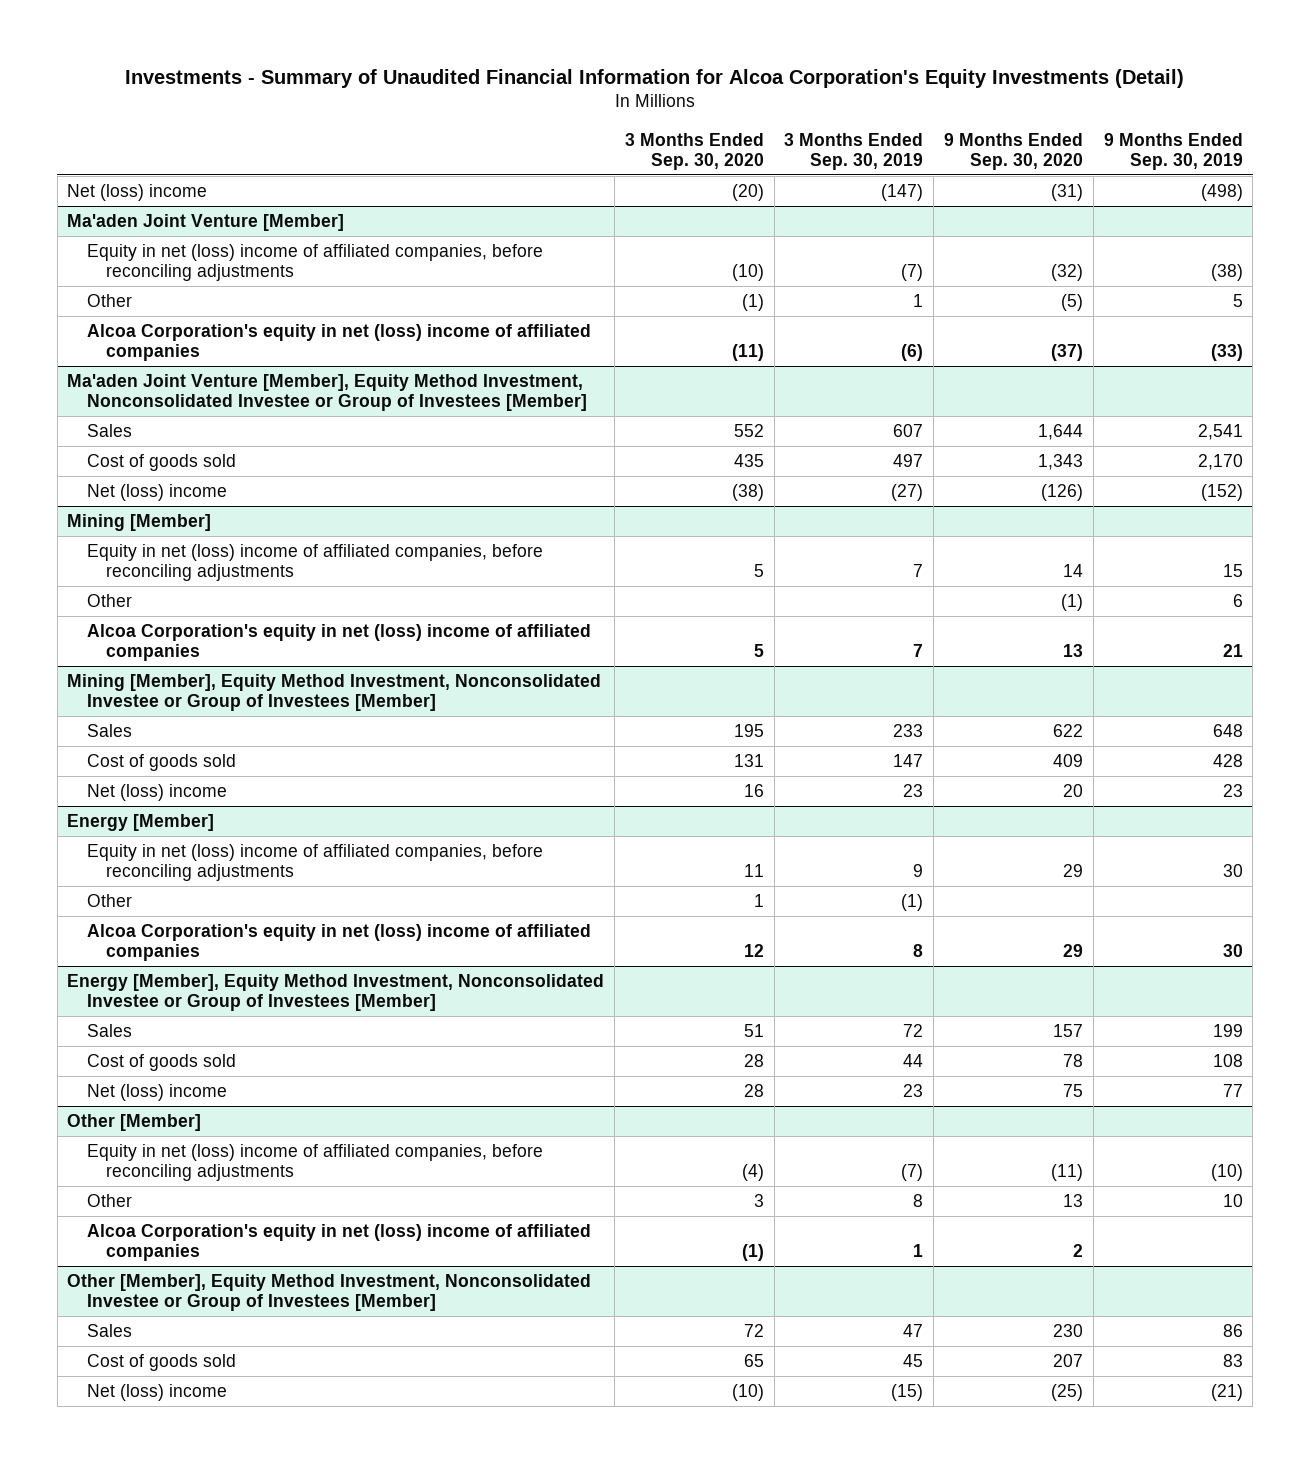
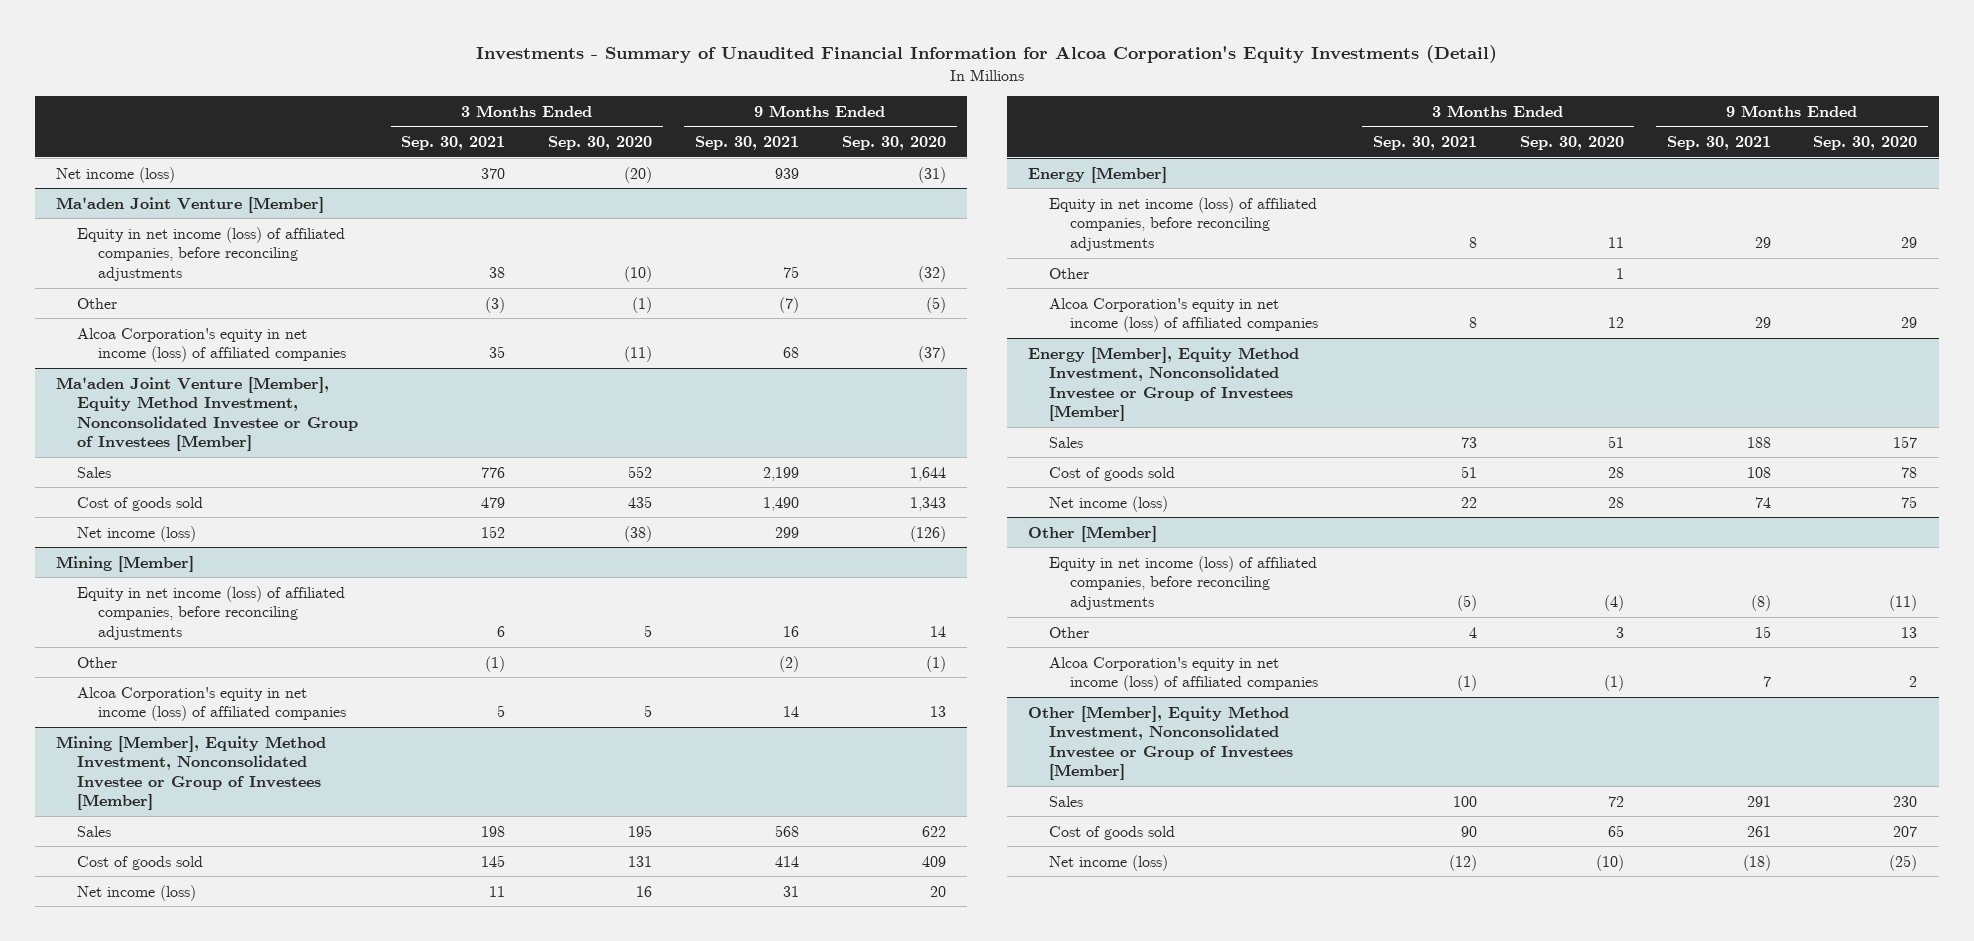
[784,132,924,170] 3 Months Ended Sep. 30, 2019 -> none
[1103,132,1243,170] 9 Months Ended Sep. 30, 2019 -> none
none -> [401,136,506,151] Sep. 30, 2021
none -> [695,136,800,151] Sep. 30, 2021
[67,183,208,201] Net (loss) income -> [56,166,176,183] Net income (loss)
[86,243,543,281] Equity in net (loss) income of affiliated companies, before reconciling adjustments -> [77,226,346,281] Equity in net income (loss) of affiliated companies, before reconciling adjustments
[86,323,591,361] Alcoa Corporation's equity in net (loss) income of affiliated companies -> [77,327,347,363] Alcoa Corporation's equity in net income (loss) of affiliated companies
[86,483,227,501] Net (loss) income -> [77,525,197,542] Net income (loss)
[86,543,543,581] Equity in net (loss) income of affiliated companies, before reconciling adjustments -> [77,585,346,640] Equity in net income (loss) of affiliated companies, before reconciling adjustments
[86,623,591,661] Alcoa Corporation's equity in net (loss) income of affiliated companies -> [77,686,347,722] Alcoa Corporation's equity in net income (loss) of affiliated companies
[86,783,227,801] Net (loss) income -> [77,884,197,901] Net income (loss)
[86,843,543,881] Equity in net (loss) income of affiliated companies, before reconciling adjustments -> [1048,196,1317,251] Equity in net income (loss) of affiliated companies, before reconciling adjustments
[86,923,591,961] Alcoa Corporation's equity in net (loss) income of affiliated companies -> [1048,297,1318,333] Alcoa Corporation's equity in net income (loss) of affiliated companies
[86,1083,227,1101] Net (loss) income -> [1048,495,1168,512] Net income (loss)
[86,1143,543,1181] Equity in net (loss) income of affiliated companies, before reconciling adjustments -> [1048,555,1317,610] Equity in net income (loss) of affiliated companies, before reconciling adjustments
[86,1223,591,1261] Alcoa Corporation's equity in net (loss) income of affiliated companies -> [1048,656,1318,692] Alcoa Corporation's equity in net income (loss) of affiliated companies
[86,1383,227,1401] Net (loss) income -> [1048,854,1168,871] Net income (loss)

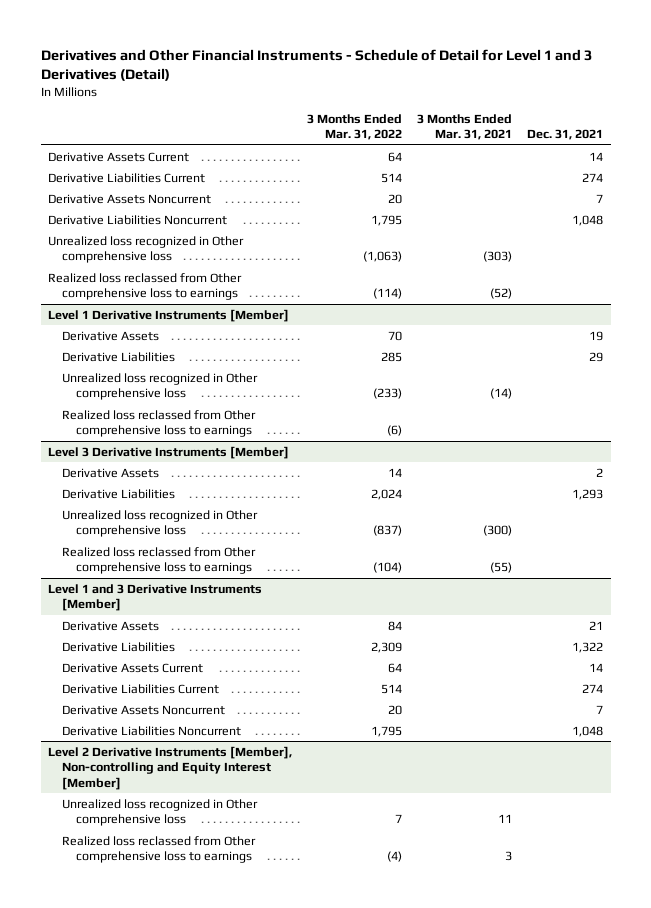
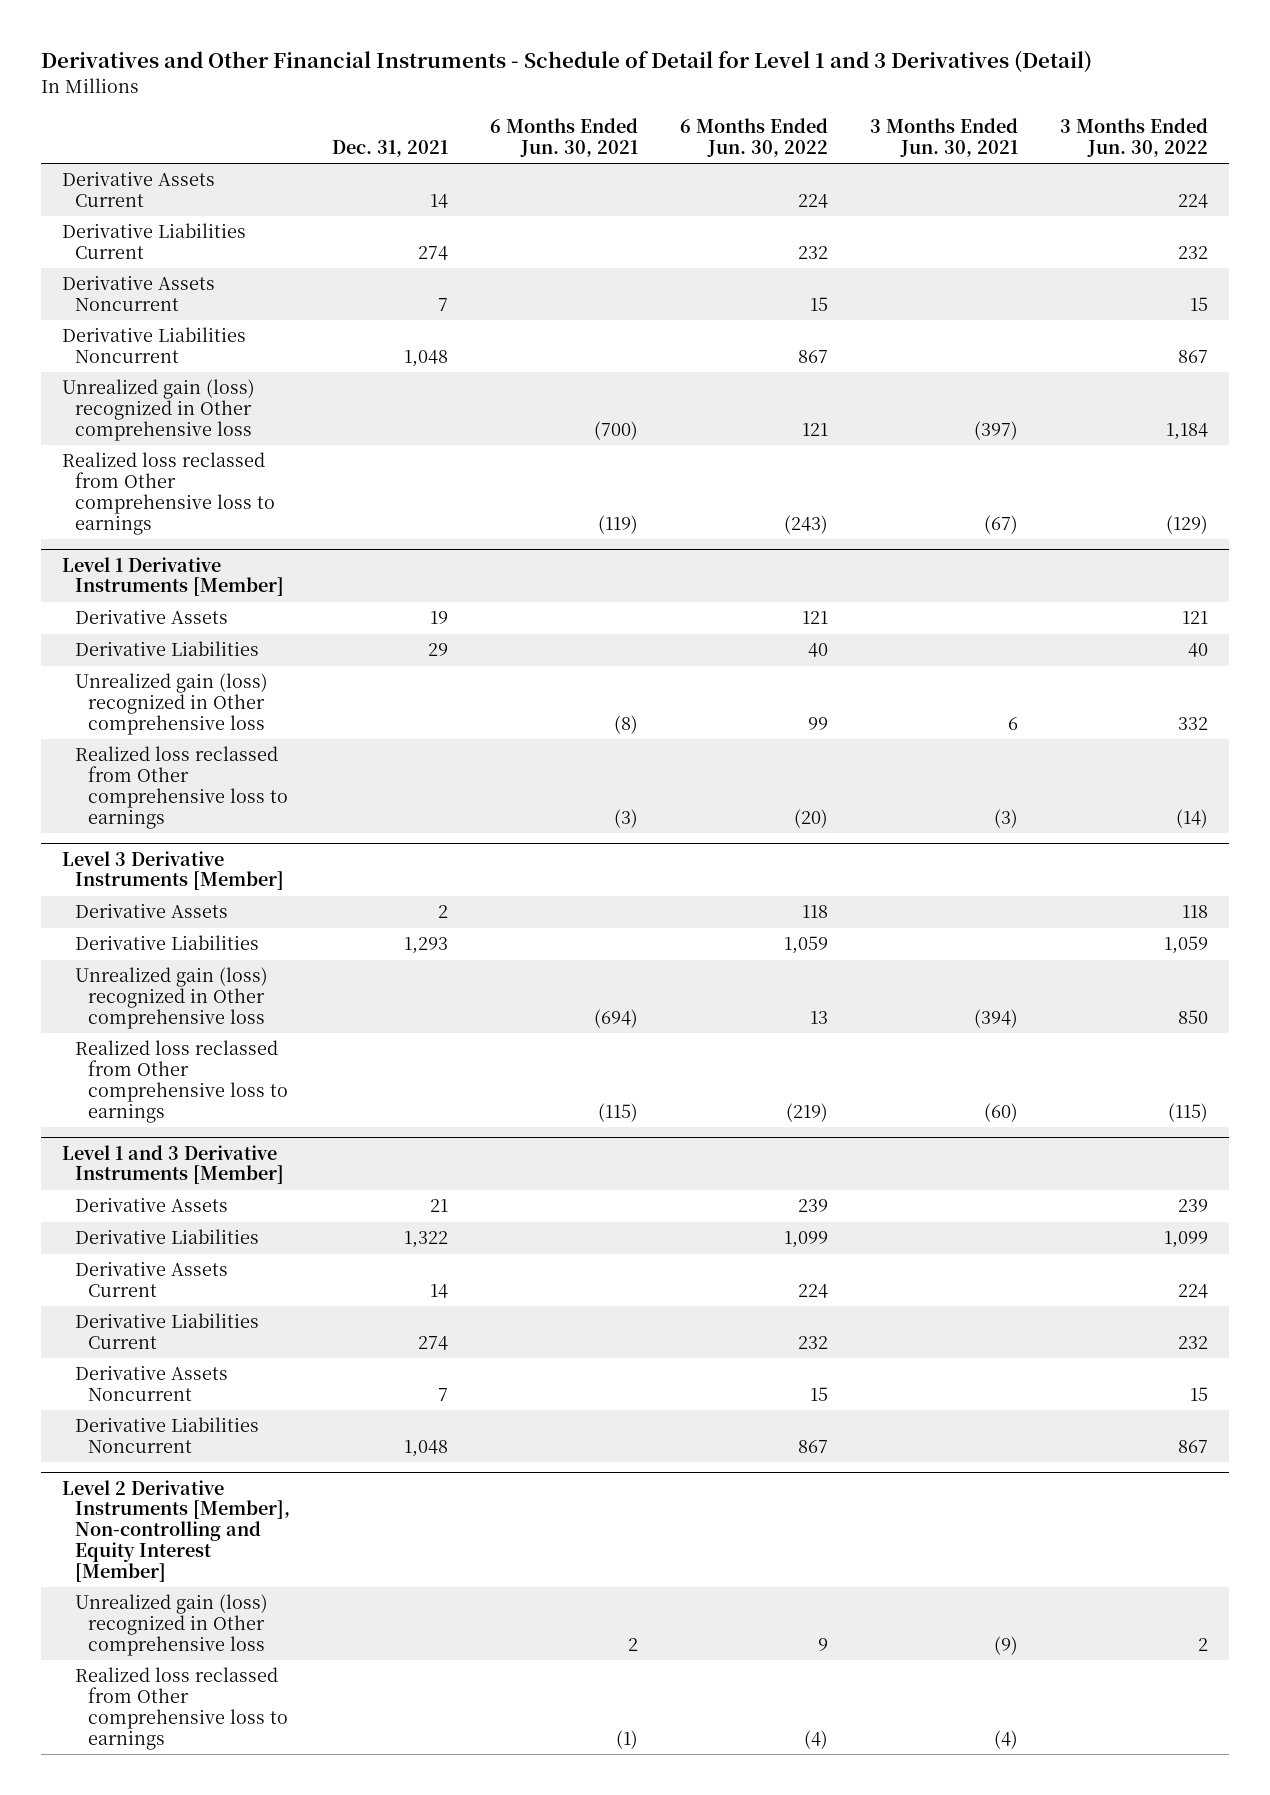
[307,113,403,141] 3 Months Ended Mar. 31, 2022 -> none
[417,113,513,141] 3 Months Ended Mar. 31, 2021 -> none
none -> [489,118,638,157] 6 Months Ended Jun. 30, 2021
none -> [679,118,828,157] 6 Months Ended Jun. 30, 2022
none -> [869,118,1018,157] 3 Months Ended Jun. 30, 2021
none -> [1059,118,1208,157] 3 Months Ended Jun. 30, 2022
[48,235,245,264] Unrealized loss recognized in Other comprehensive loss -> [61,379,255,441] Unrealized gain (loss) recognized in Other comprehensive loss
[61,372,258,401] Unrealized loss recognized in Other comprehensive loss -> [74,673,268,735] Unrealized gain (loss) recognized in Other comprehensive loss
[61,509,258,538] Unrealized loss recognized in Other comprehensive loss -> [74,967,268,1029] Unrealized gain (loss) recognized in Other comprehensive loss
[61,798,258,827] Unrealized loss recognized in Other comprehensive loss -> [74,1594,268,1656] Unrealized gain (loss) recognized in Other comprehensive loss

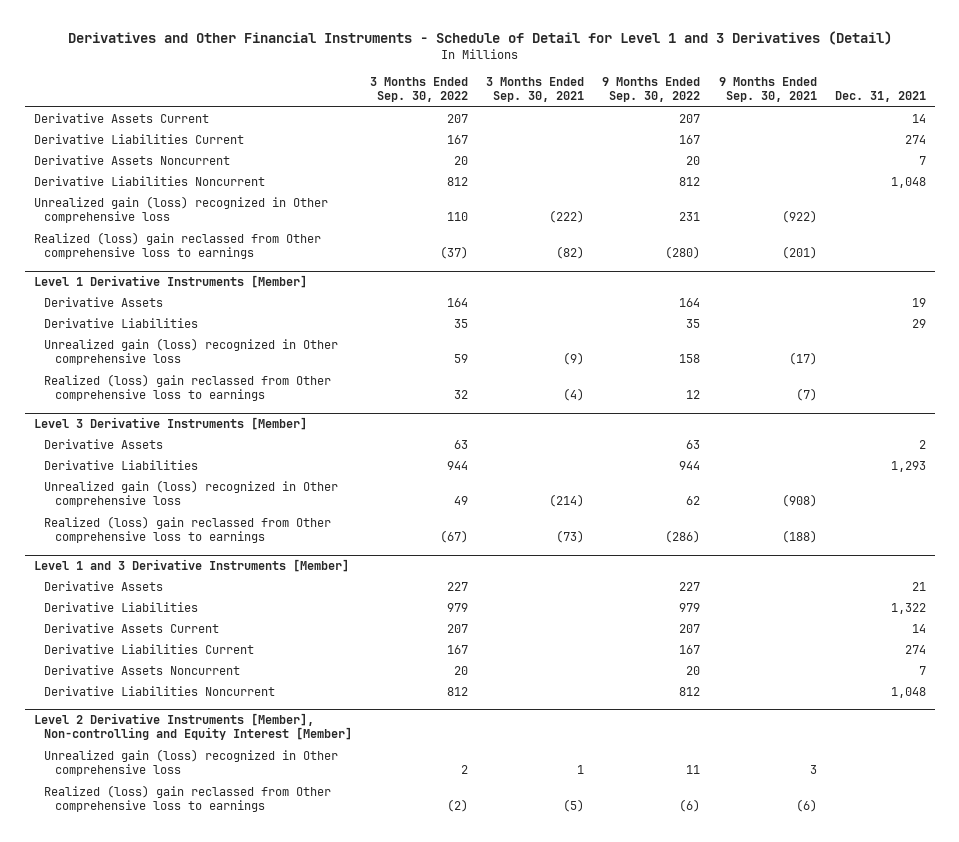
[489,118,638,157] 6 Months Ended Jun. 30, 2021 -> none
[679,118,828,157] 6 Months Ended Jun. 30, 2022 -> none
[869,118,1018,157] 3 Months Ended Jun. 30, 2021 -> none
[1059,118,1208,157] 3 Months Ended Jun. 30, 2022 -> none
none -> [370,77,469,103] 3 Months Ended Sep. 30, 2022
none -> [486,77,585,103] 3 Months Ended Sep. 30, 2021
none -> [602,77,701,103] 9 Months Ended Sep. 30, 2022
none -> [718,77,817,103] 9 Months Ended Sep. 30, 2021
[61,452,275,535] Realized loss reclassed from Other comprehensive loss to earnings -> [33,232,321,260] Realized (loss) gain reclassed from Other comprehensive loss to earnings
[74,746,288,829] Realized loss reclassed from Other comprehensive loss to earnings -> [44,374,332,402] Realized (loss) gain reclassed from Other comprehensive loss to earnings
[74,1040,288,1123] Realized loss reclassed from Other comprehensive loss to earnings -> [44,516,332,544] Realized (loss) gain reclassed from Other comprehensive loss to earnings
[74,1667,288,1750] Realized loss reclassed from Other comprehensive loss to earnings -> [44,785,332,813] Realized (loss) gain reclassed from Other comprehensive loss to earnings

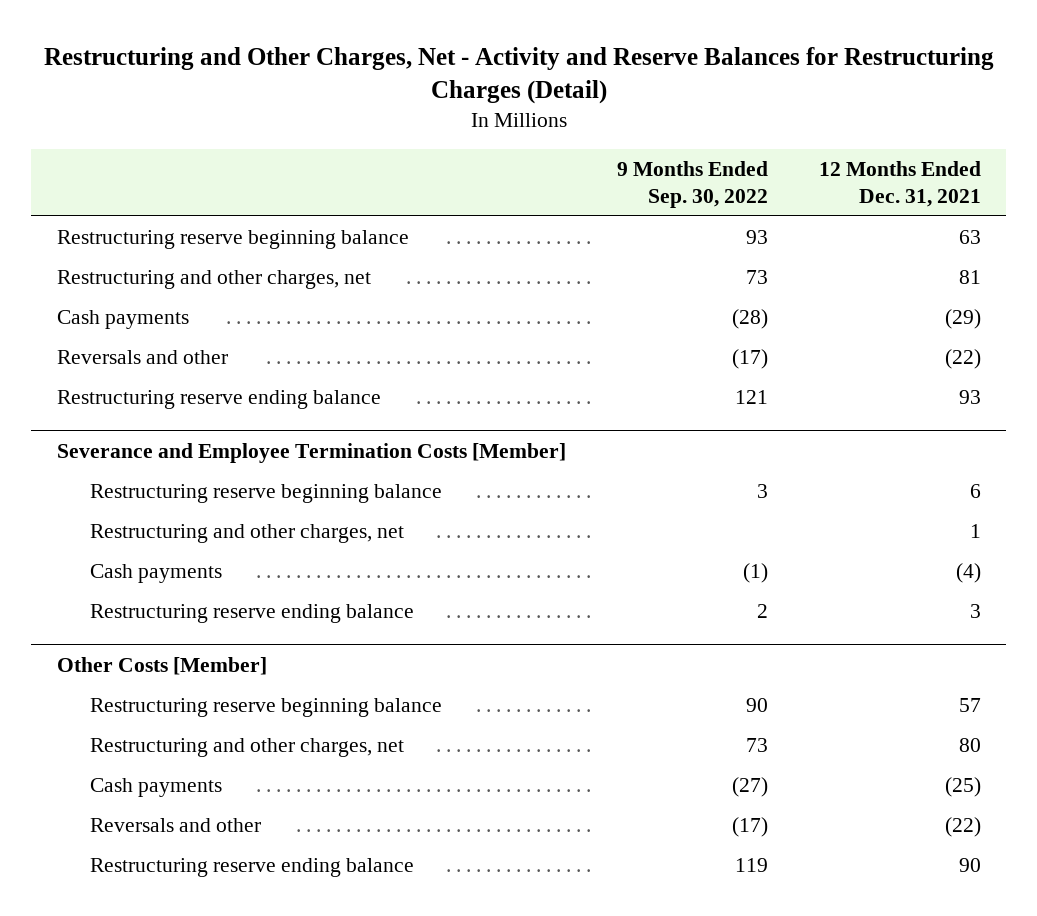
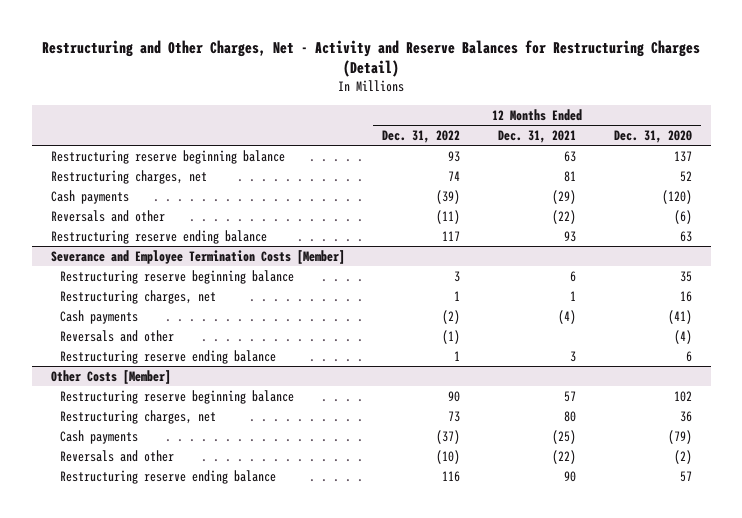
[616,160,768,209] 9 Months Ended Sep. 30, 2022 -> none
none -> [382,129,461,143] Dec. 31, 2022
none -> [613,129,692,143] Dec. 31, 2020
[56,270,371,290] Restructuring and other charges, net -> [50,169,207,184] Restructuring charges, net
[89,524,404,544] Restructuring and other charges, net -> [60,289,217,304] Restructuring charges, net
none -> [60,329,175,342] Reversals and other
[89,738,404,758] Restructuring and other charges, net -> [60,409,217,424] Restructuring charges, net

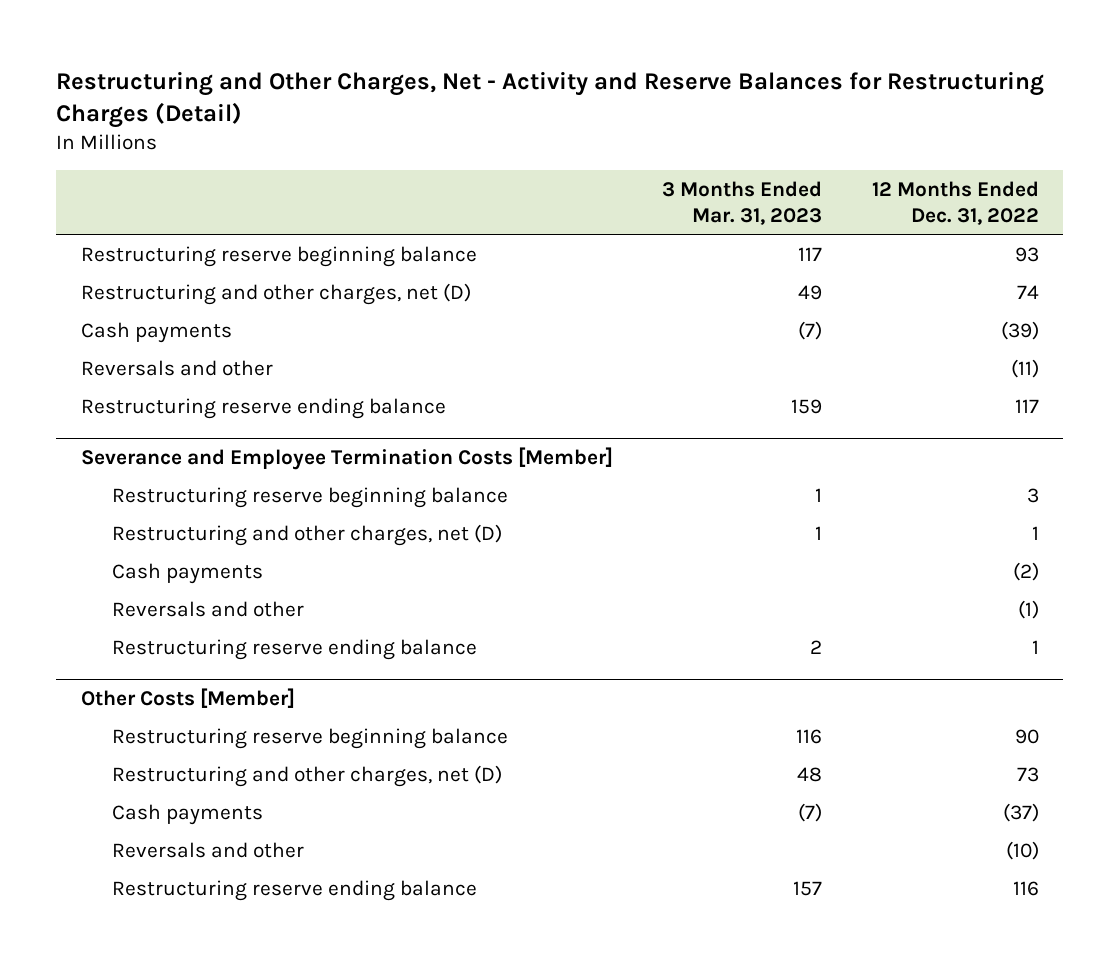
[497,129,576,143] Dec. 31, 2021 -> none
[613,129,692,143] Dec. 31, 2020 -> none
none -> [662,180,823,225] 3 Months Ended Mar. 31, 2023
[50,169,207,184] Restructuring charges, net -> [81,282,472,305] Restructuring and other charges, net (D)
[60,289,217,304] Restructuring charges, net -> [112,523,503,546] Restructuring and other charges, net (D)
[60,409,217,424] Restructuring charges, net -> [112,764,503,787] Restructuring and other charges, net (D)

